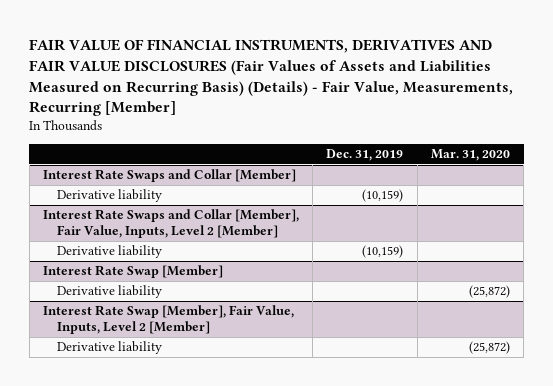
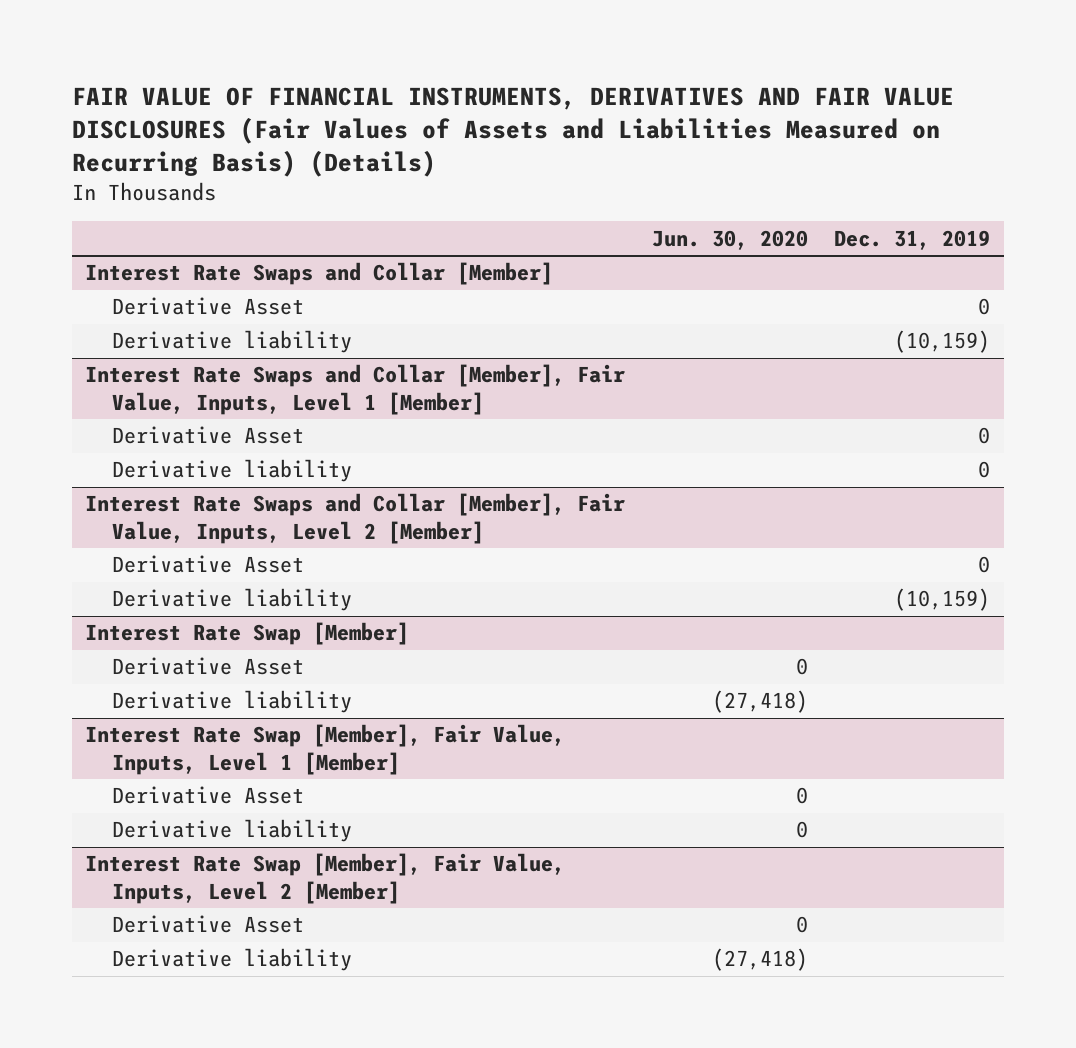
[29,38,514,117] FAIR VALUE OF FINANCIAL INSTRUMENTS, DERIVATIVES AND FAIR VALUE DISCLOSURES (Fair Values of Assets and Liabilities Measured on Recurring Basis) (Details) - Fair Value, Measurements, Recurring [Member] -> [72,87,955,178] FAIR VALUE OF FINANCIAL INSTRUMENTS, DERIVATIVES AND FAIR VALUE DISCLOSURES (Fair Values of Assets and Liabilities Measured on Recurring Basis) (Details)
[430,149,510,162] Mar. 31, 2020 -> none
none -> [651,229,808,250] Jun. 30, 2020
none -> [112,297,305,316] Derivative Asset
none -> [85,364,626,415] Interest Rate Swaps and Collar [Member], Fair Value, Inputs, Level 1 [Member]
none -> [112,426,305,445] Derivative Asset
none -> [112,459,353,483] Derivative liability
none -> [112,555,305,574] Derivative Asset
none -> [112,657,305,676] Derivative Asset
none -> [85,724,566,775] Interest Rate Swap [Member], Fair Value, Inputs, Level 1 [Member]
none -> [112,786,305,805] Derivative Asset
none -> [112,819,353,843] Derivative liability
none -> [112,915,305,934] Derivative Asset

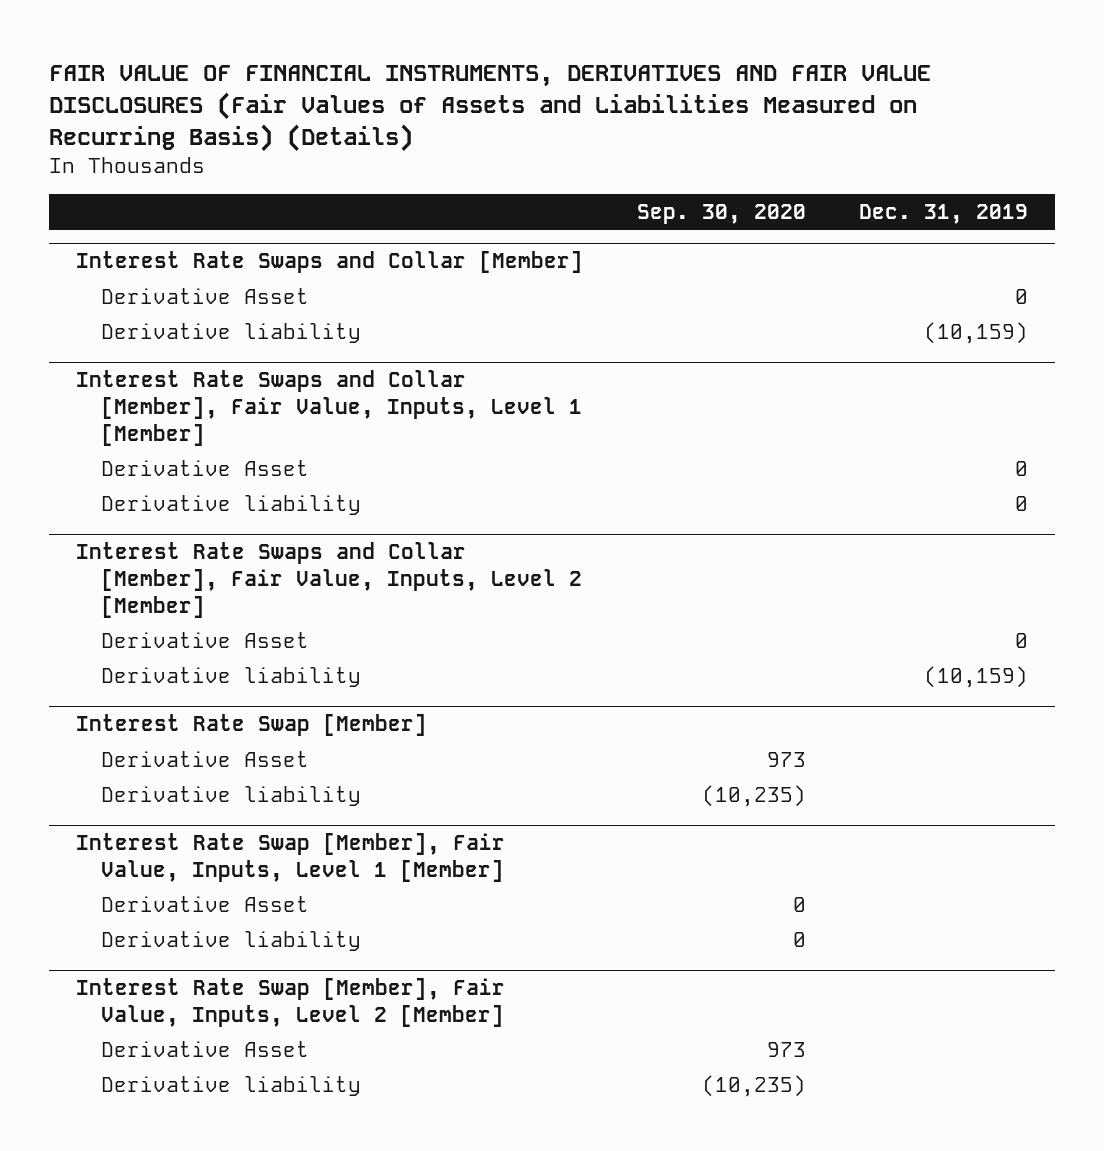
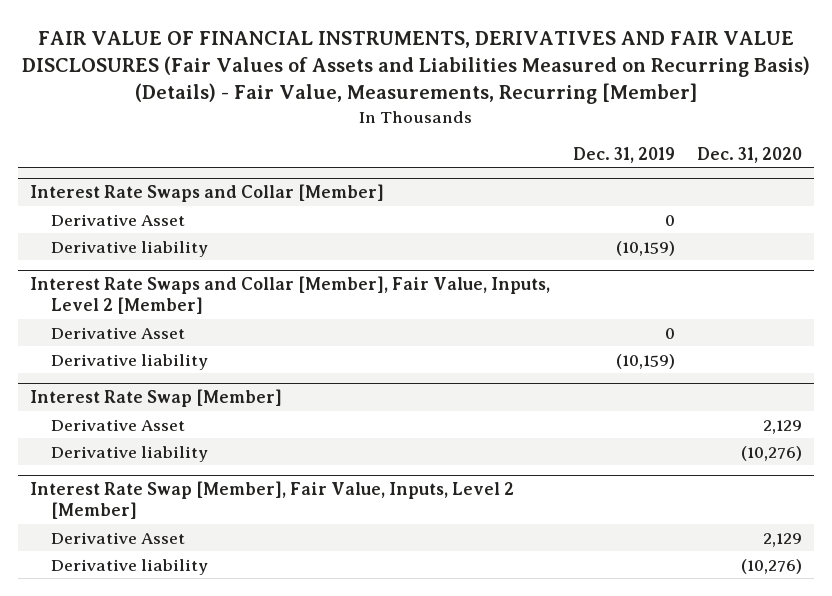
[49,65,932,153] FAIR VALUE OF FINANCIAL INSTRUMENTS, DERIVATIVES AND FAIR VALUE DISCLOSURES (Fair Values of Assets and Liabilities Measured on Recurring Basis) (Details) -> [22,31,811,105] FAIR VALUE OF FINANCIAL INSTRUMENTS, DERIVATIVES AND FAIR VALUE DISCLOSURES (Fair Values of Assets and Liabilities Measured on Recurring Basis) (Details) - Fair Value, Measurements, Recurring [Member]
[636,203,806,224] Sep. 30, 2020 -> none
none -> [697,146,803,163] Dec. 31, 2020
[76,370,583,446] Interest Rate Swaps and Collar [Member], Fair Value, Inputs, Level 1 [Member] -> none
[101,459,310,476] Derivative Asset -> none
[101,494,362,515] Derivative liability -> none
[76,833,506,882] Interest Rate Swap [Member], Fair Value, Inputs, Level 1 [Member] -> none
[101,895,310,912] Derivative Asset -> none
[101,930,362,951] Derivative liability -> none

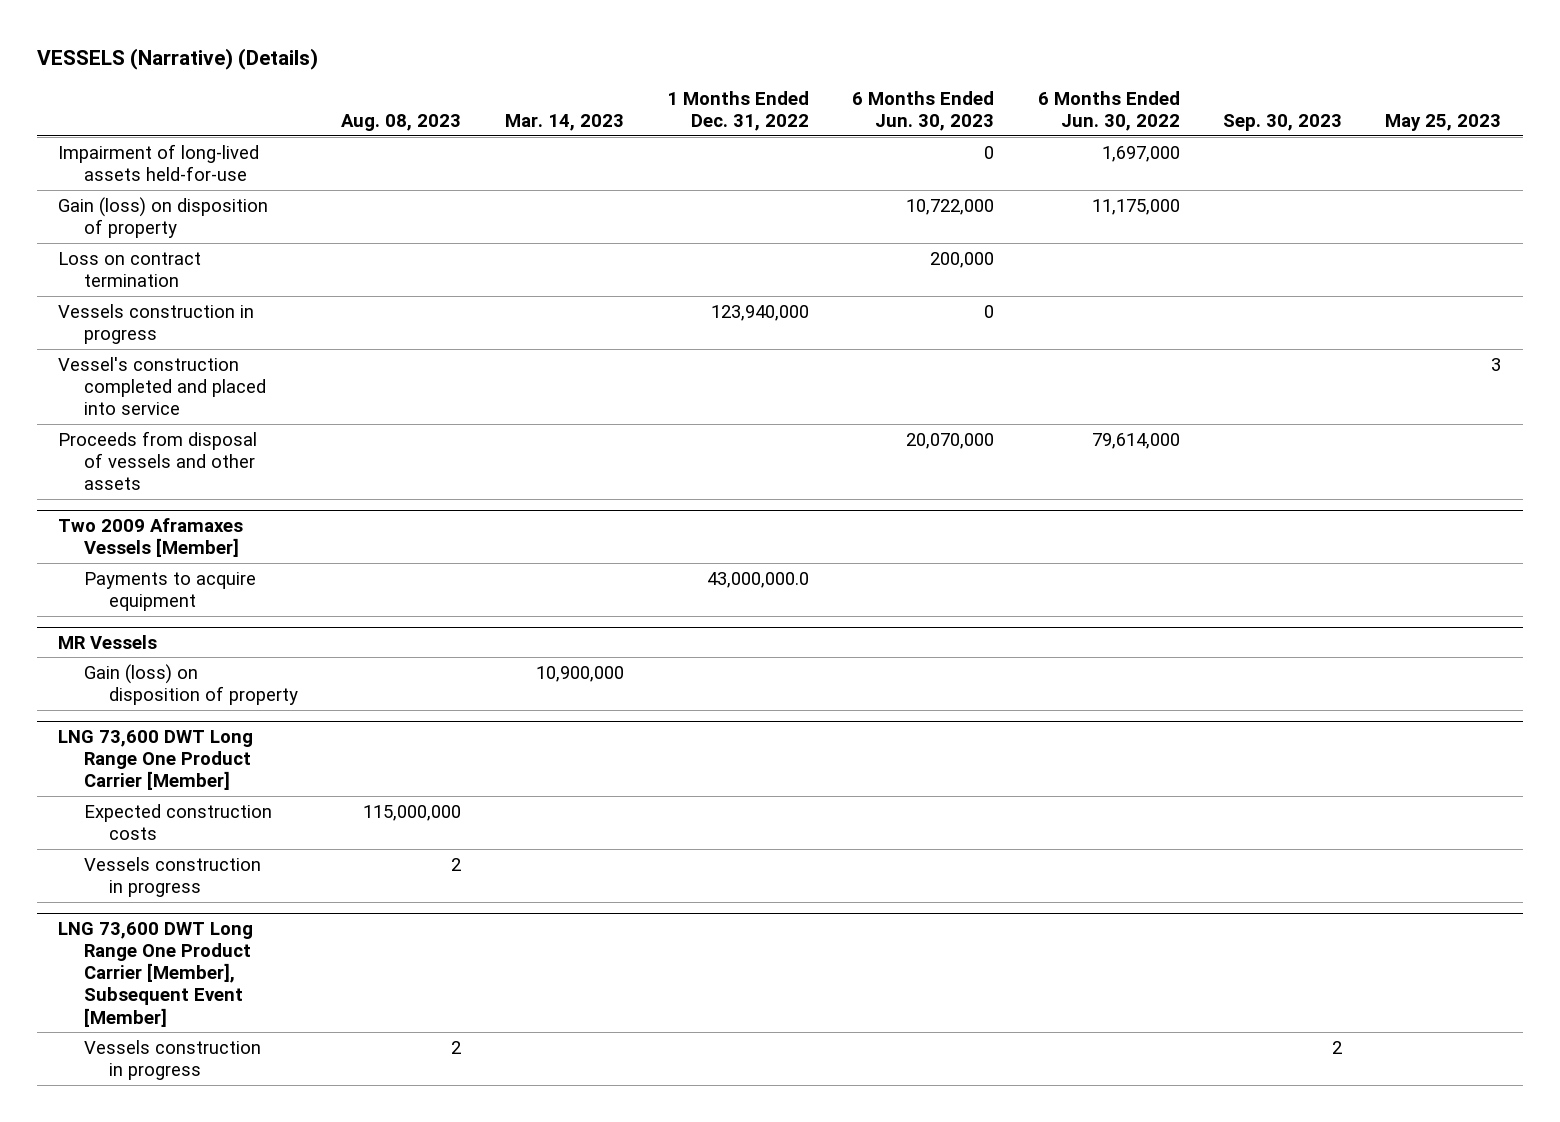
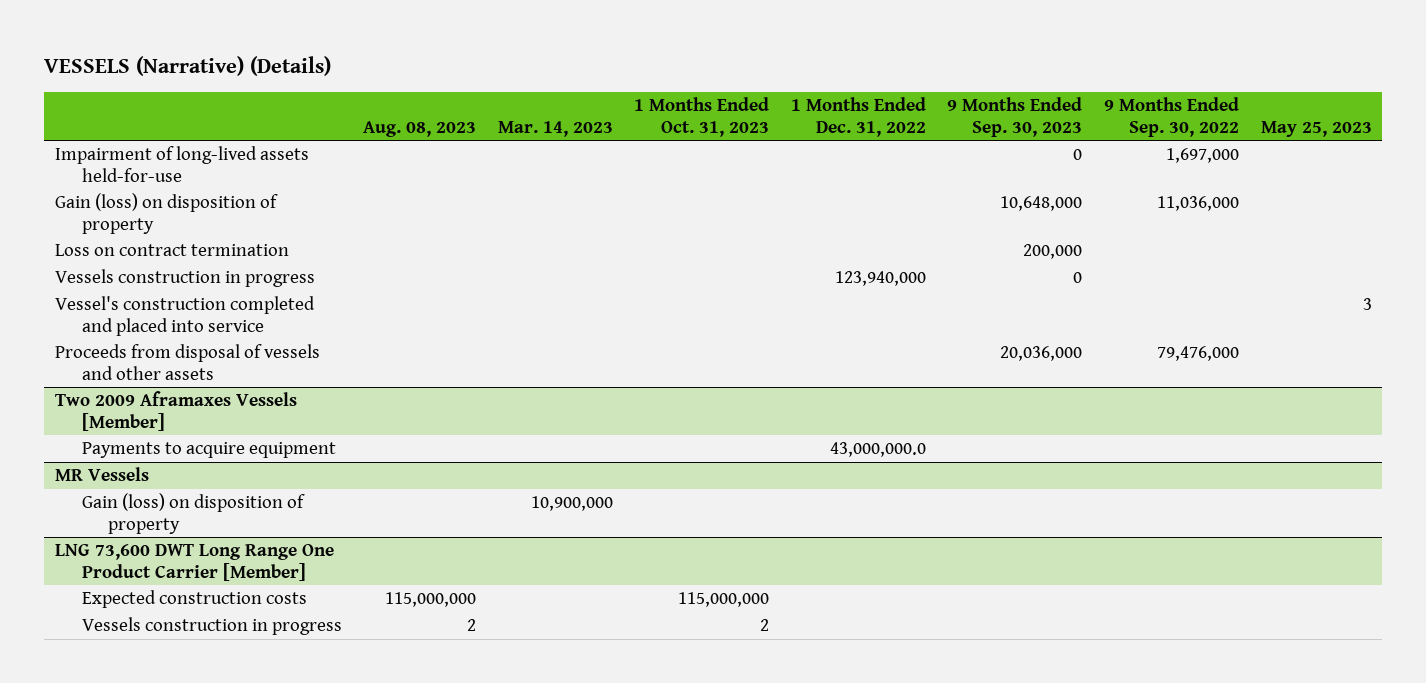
[852,91,995,132] 6 Months Ended Jun. 30, 2023 -> none
[1037,91,1180,132] 6 Months Ended Jun. 30, 2022 -> none
[1223,114,1343,132] Sep. 30, 2023 -> none
none -> [634,97,770,138] 1 Months Ended Oct. 31, 2023
none -> [947,97,1083,138] 9 Months Ended Sep. 30, 2023
none -> [1104,97,1240,138] 9 Months Ended Sep. 30, 2022
[58,921,254,1027] LNG 73,600 DWT Long Range One Product Carrier [Member], Subsequent Event [Member] -> none
[83,1039,261,1080] Vessels construction in progress -> none

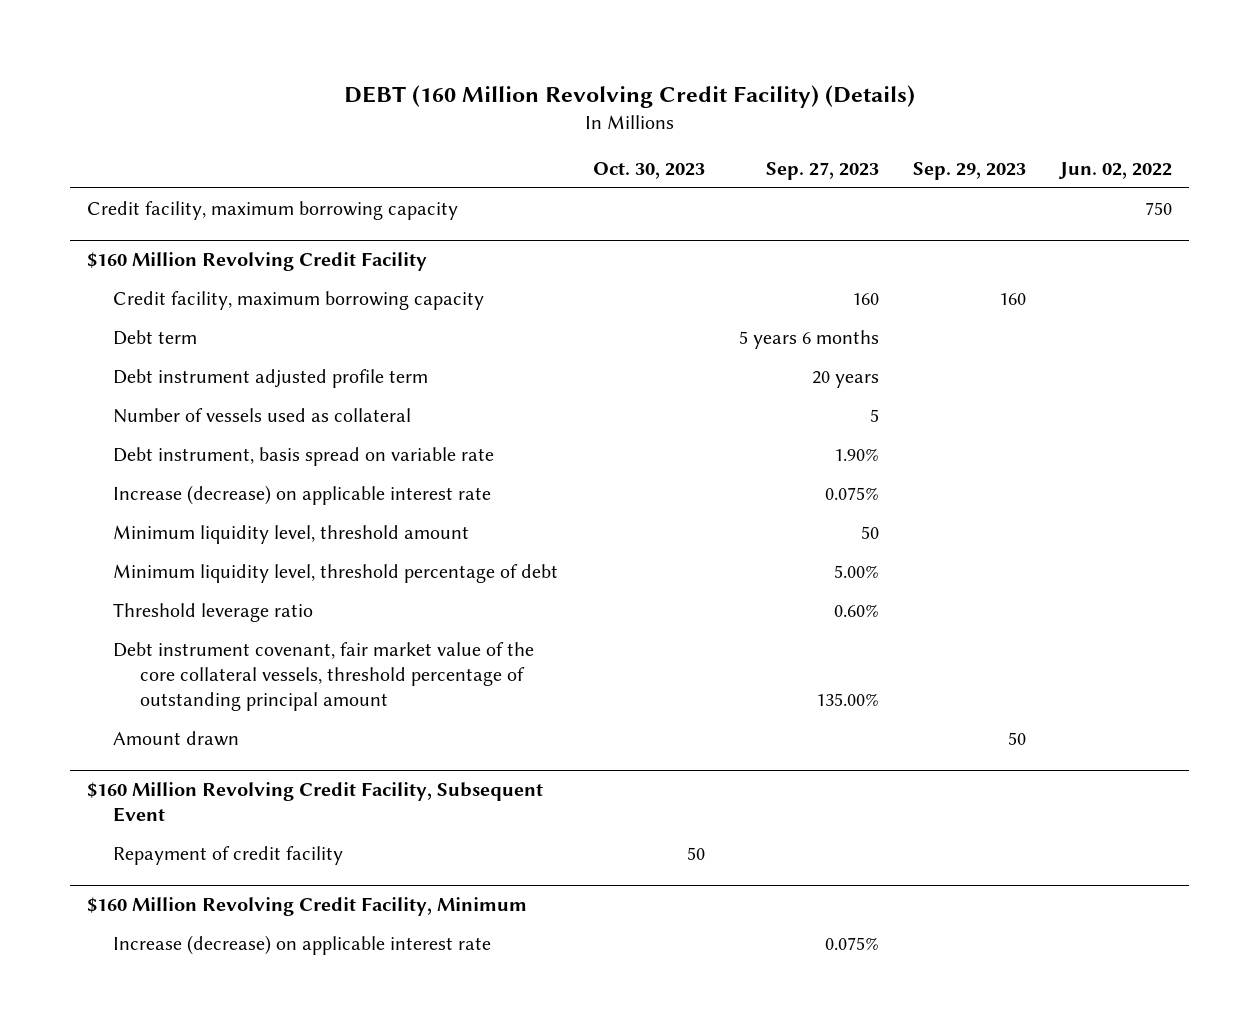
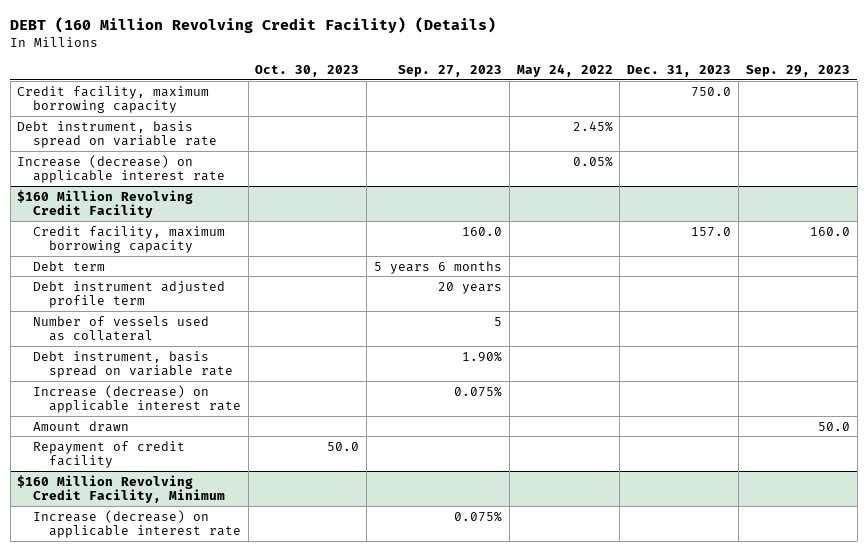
[1058,162,1173,180] Jun. 02, 2022 -> none
none -> [516,63,613,77] May 24, 2022
none -> [627,64,732,77] Dec. 31, 2023
none -> [17,120,218,149] Debt instrument, basis spread on variable rate
none -> [17,154,226,184] Increase (decrease) on applicable interest rate
[851,292,879,305] 160 -> [462,226,503,236] 160.0
[999,292,1027,305] 160 -> [809,226,850,236] 160.0
[113,524,470,544] Minimum liquidity level, threshold amount -> none
[113,563,559,583] Minimum liquidity level, threshold percentage of debt -> none
[113,602,314,622] Threshold leverage ratio -> none
[113,641,535,711] Debt instrument covenant, fair market value of the core collateral vessels, threshold percentage of outstanding principal amount -> none
[87,782,544,823] $160 Million Revolving Credit Facility, Subsequent Event -> none
[113,845,344,865] Repayment of credit facility -> none
[1008,731,1027,745] 50 -> [817,421,850,431] 50.0
none -> [33,440,186,469] Repayment of credit facility

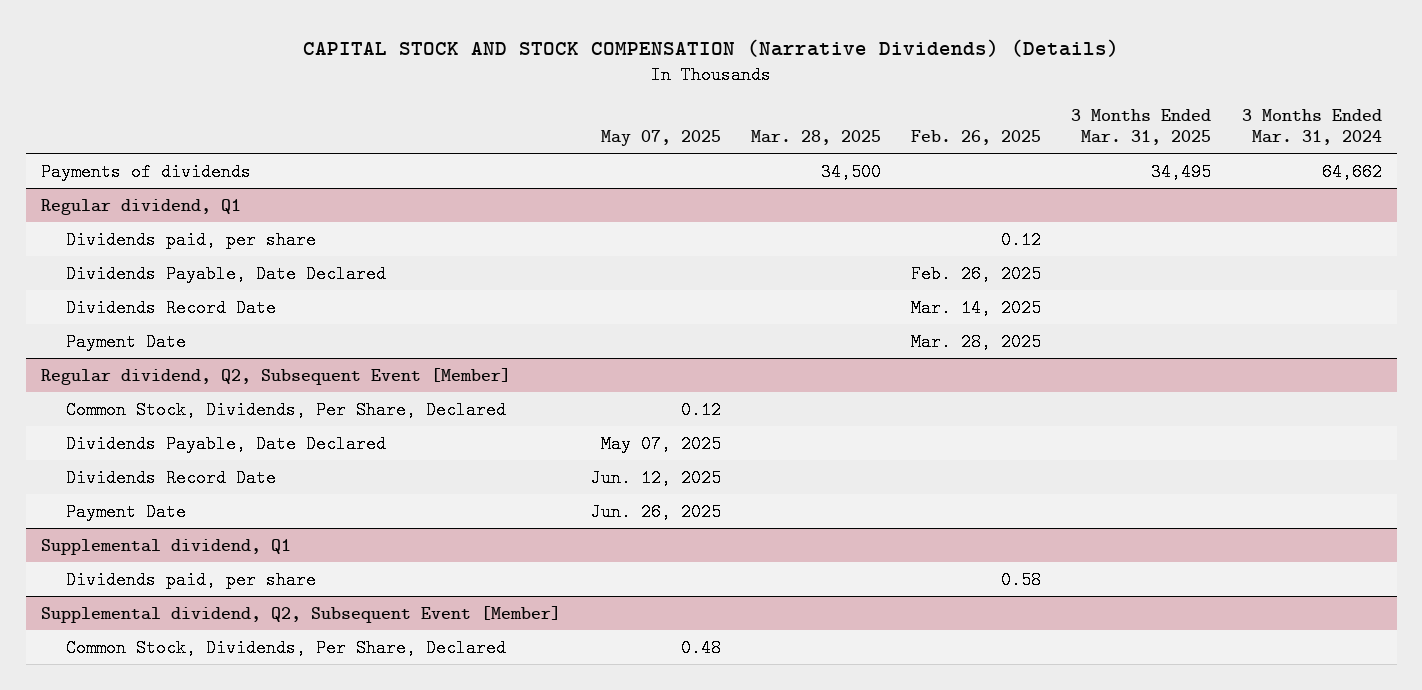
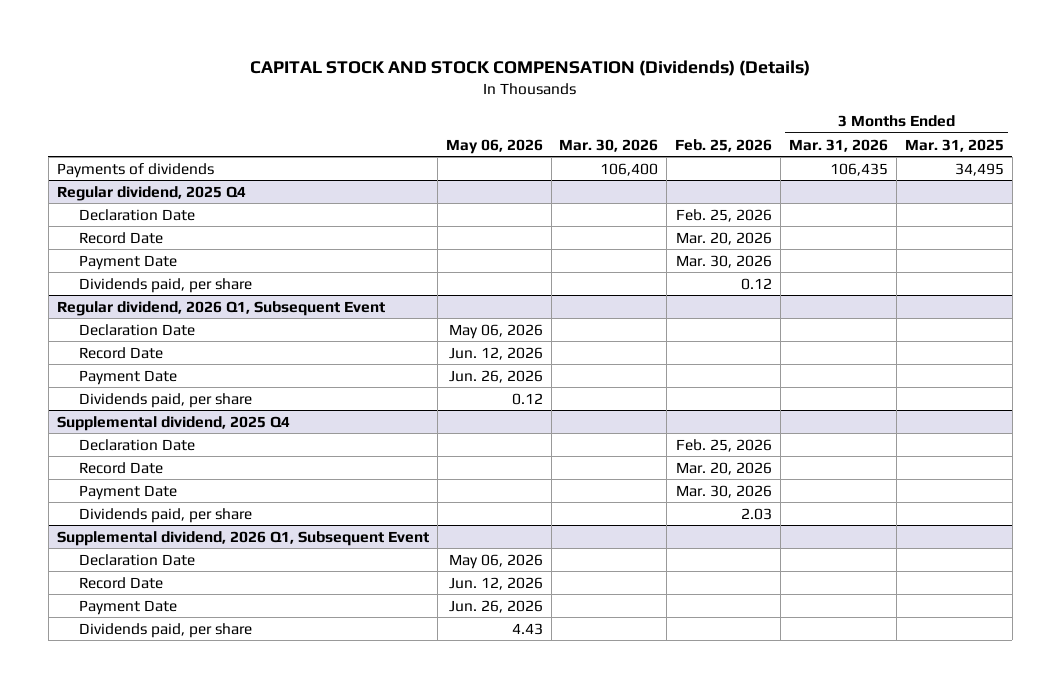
[303,38,1120,57] CAPITAL STOCK AND STOCK COMPENSATION (Narrative Dividends) (Details) -> [250,59,811,76] CAPITAL STOCK AND STOCK COMPENSATION (Dividends) (Details)
[600,130,721,147] May 07, 2025 -> none
[751,130,882,146] Mar. 28, 2025 -> none
[911,130,1042,146] Feb. 26, 2025 -> none
[1241,108,1382,146] 3 Months Ended Mar. 31, 2024 -> none
none -> [445,138,543,154] May 06, 2026
none -> [559,138,659,152] Mar. 30, 2026
none -> [675,138,773,152] Feb. 25, 2026
none -> [789,138,889,152] Mar. 31, 2026
[40,198,241,215] Regular dividend, Q1 -> none
[65,230,316,249] Dividends paid, per share -> none
[65,264,386,283] Dividends Payable, Date Declared -> none
[65,298,276,317] Dividends Record Date -> none
[65,332,186,351] Payment Date -> none
[65,400,506,419] Common Stock, Dividends, Per Share, Declared -> none
none -> [56,185,246,201] Regular dividend, 2025 Q4
none -> [79,208,196,221] Declaration Date
none -> [79,231,164,244] Record Date
none -> [79,254,178,270] Payment Date
none -> [79,277,253,293] Dividends paid, per share
[40,367,511,385] Regular dividend, Q2, Subsequent Event [Member] -> [56,300,385,316] Regular dividend, 2026 Q1, Subsequent Event
[65,434,386,453] Dividends Payable, Date Declared -> [79,323,196,336] Declaration Date
[65,468,276,487] Dividends Record Date -> [79,346,164,359] Record Date
[40,538,291,555] Supplemental dividend, Q1 -> none
[65,570,316,589] Dividends paid, per share -> none
[65,638,506,657] Common Stock, Dividends, Per Share, Declared -> none
none -> [79,392,253,408] Dividends paid, per share
none -> [56,415,290,431] Supplemental dividend, 2025 Q4
none -> [79,438,196,451] Declaration Date
none -> [79,461,164,474] Record Date
none -> [79,484,178,500] Payment Date
none -> [79,507,253,523] Dividends paid, per share
[40,605,561,623] Supplemental dividend, Q2, Subsequent Event [Member] -> [56,530,429,546] Supplemental dividend, 2026 Q1, Subsequent Event
none -> [79,553,196,566] Declaration Date
none -> [79,576,164,589] Record Date
none -> [79,599,178,615] Payment Date
none -> [79,622,253,638] Dividends paid, per share

